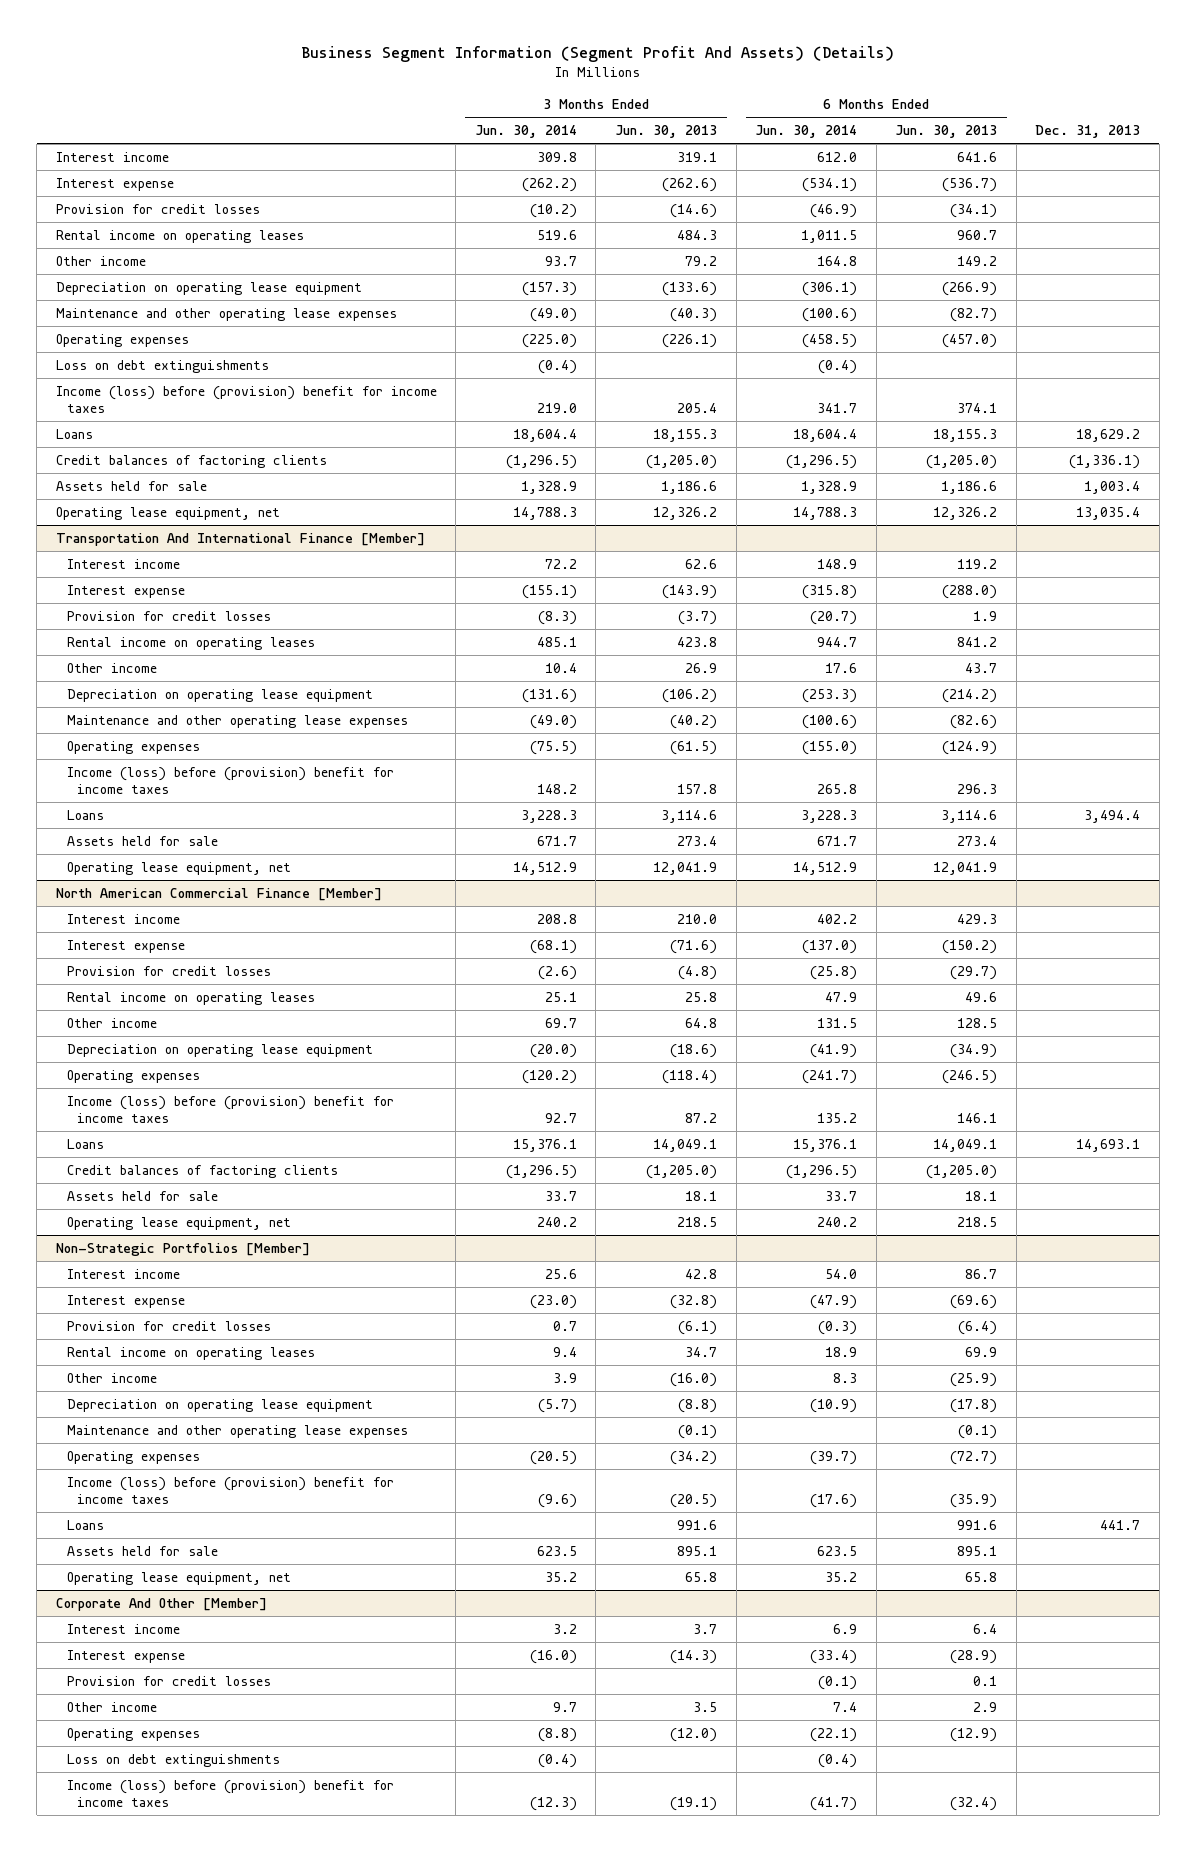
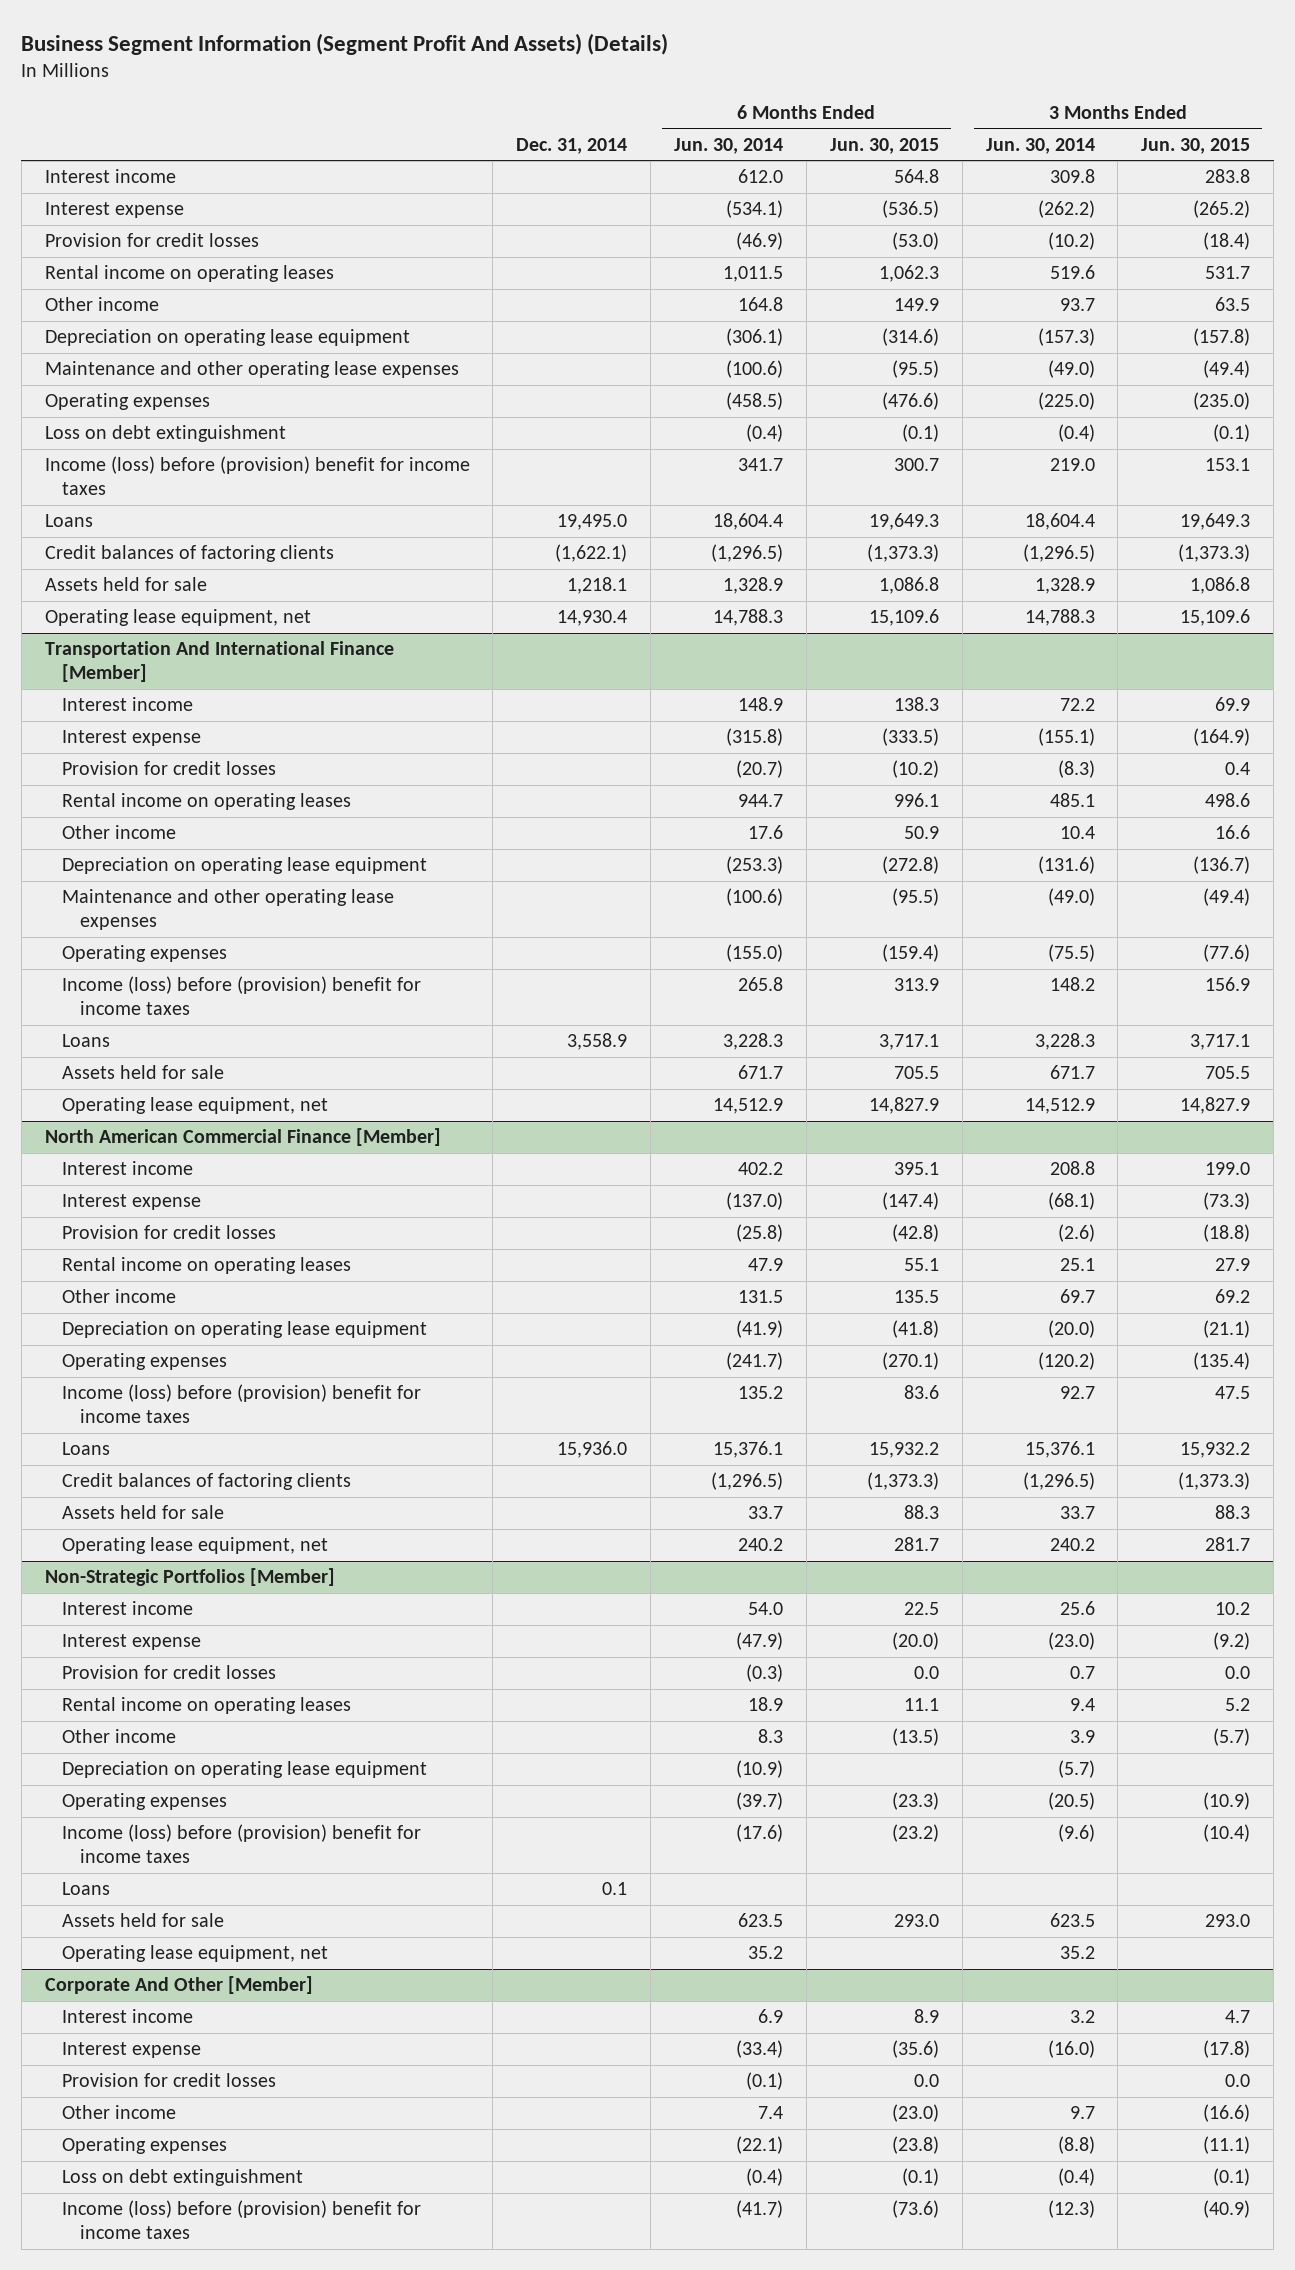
[614,124,717,138] Jun. 30, 2013 -> none
[895,124,998,138] Jun. 30, 2013 -> none
[1035,124,1141,138] Dec. 31, 2013 -> none
none -> [516,137,628,154] Dec. 31, 2014
none -> [829,137,939,154] Jun. 30, 2015
none -> [1141,137,1251,154] Jun. 30, 2015
[55,359,269,373] Loss on debt extinguishments -> [44,425,286,443] Loss on debt extinguishment
[66,1424,408,1438] Maintenance and other operating lease expenses -> none
[66,1753,280,1767] Loss on debt extinguishments -> [62,2169,304,2187] Loss on debt extinguishment

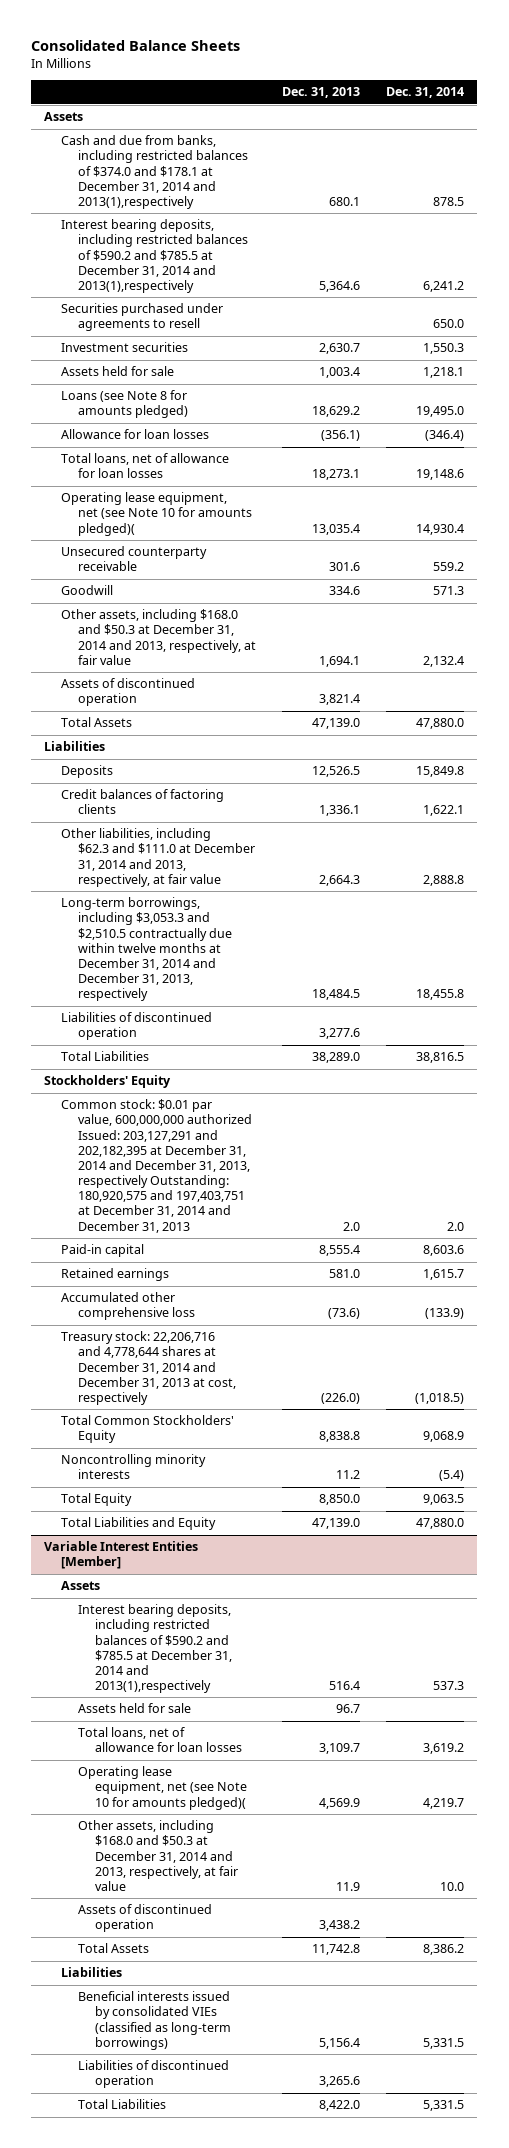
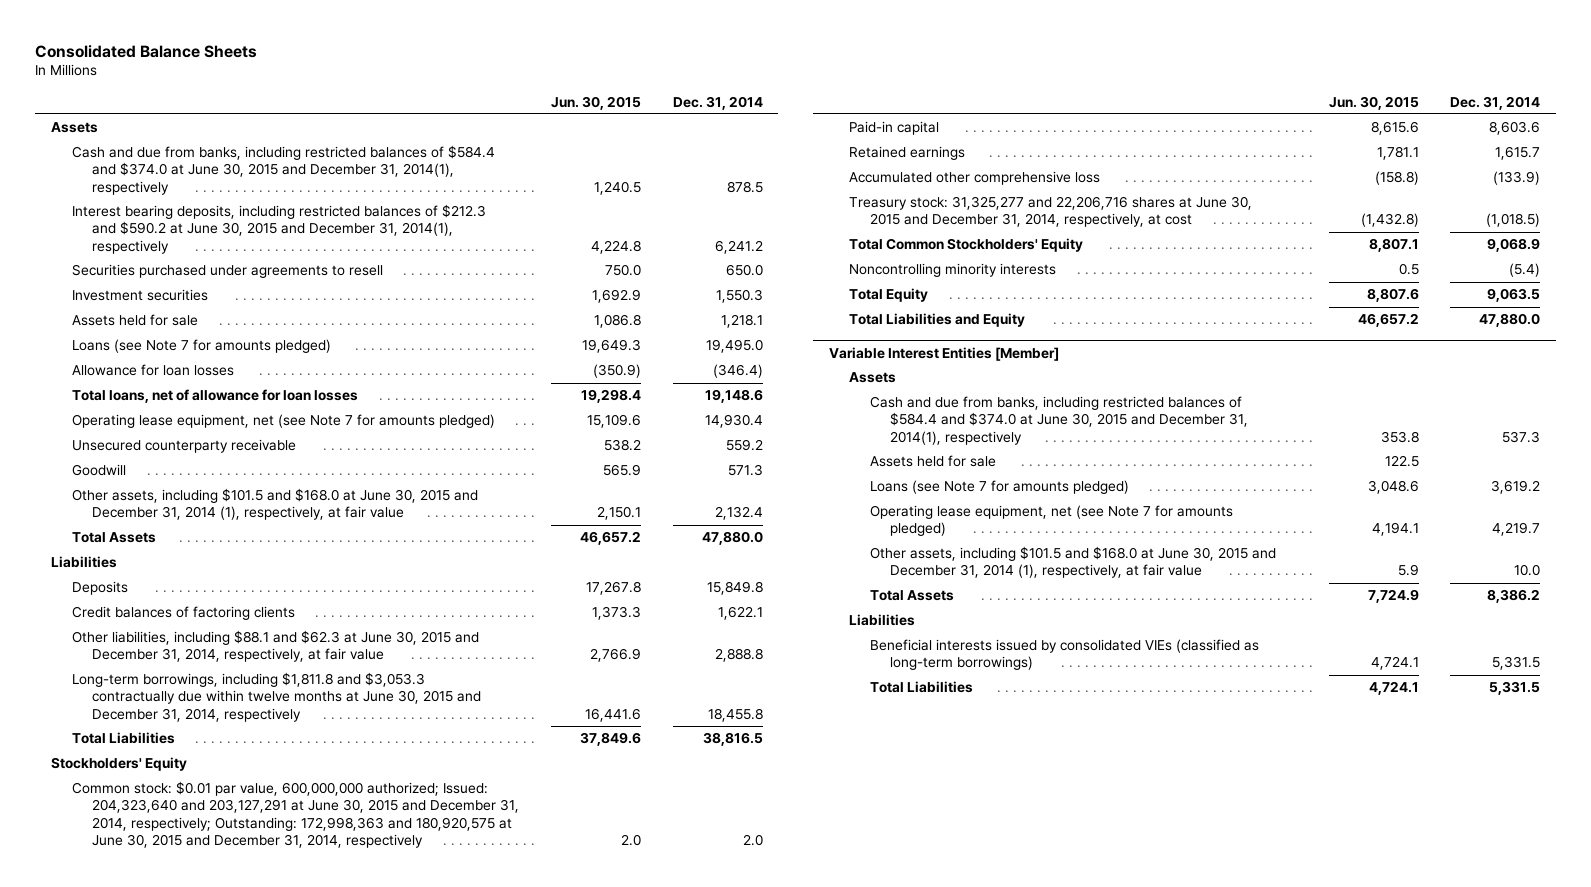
[282,87,361,99] Dec. 31, 2013 -> none
none -> [550,95,641,110] Jun. 30, 2015
[61,135,249,209] Cash and due from banks, including restricted balances of $374.0 and $178.1 at December 31, 2014 and 2013(1),respectively -> [71,145,495,195] Cash and due from banks, including restricted balances of $584.4 and $374.0 at June 30, 2015 and December 31, 2014(1), respectively
[61,219,249,293] Interest bearing deposits, including restricted balances of $590.2 and $785.5 at December 31, 2014 and 2013(1),respectively -> [71,204,486,254] Interest bearing deposits, including restricted balances of $212.3 and $590.2 at June 30, 2015 and December 31, 2014(1), respectively
[61,390,189,419] Loans (see Note 8 for amounts pledged) -> [71,339,331,354] Loans (see Note 7 for amounts pledged)
[61,492,253,536] Operating lease equipment, net (see Note 10 for amounts pledged)( -> [71,414,495,429] Operating lease equipment, net (see Note 7 for amounts pledged)
[61,678,196,707] Assets of discontinued operation -> none
[61,609,257,665] Other assets, including $168.0 and $50.3 at December 31, 2014 and 2013, respectively, at fair value -> [71,488,478,521] Other assets, including $101.5 and $168.0 at June 30, 2015 and December 31, 2014 (1), respectively, at fair value
[61,1012,213,1041] Liabilities of discontinued operation -> none
[61,828,256,887] Other liabilities, including $62.3 and $111.0 at December 31, 2014 and 2013, respectively, at fair value -> [71,630,479,663] Other liabilities, including $88.1 and $62.3 at June 30, 2015 and December 31, 2014, respectively, at fair value
[61,897,233,1002] Long-term borrowings, including $3,053.3 and $2,510.5 contractually due within twelve months at December 31, 2014 and December 31, 2013, respectively -> [71,672,482,722] Long-term borrowings, including $1,811.8 and $3,053.3 contractually due within twelve months at June 30, 2015 and December 31, 2014, respectively
[61,1099,253,1233] Common stock: $0.01 par value, 600,000,000 authorized Issued: 203,127,291 and 202,182,395 at December 31, 2014 and December 31, 2013, respectively Outstanding: 180,920,575 and 197,403,751 at December 31, 2014 and December 31, 2013 -> [71,781,520,848] Common stock: $0.01 par value, 600,000,000 authorized; Issued: 204,323,640 and 203,127,291 at June 30, 2015 and December 31, 2014, respectively; Outstanding: 172,998,363 and 180,920,575 at June 30, 2015 and December 31, 2014, respectively
[61,1331,237,1405] Treasury stock: 22,206,716 and 4,778,644 shares at December 31, 2014 and December 31, 2013 at cost, respectively -> [849,196,1253,228] Treasury stock: 31,325,277 and 22,206,716 shares at June 30, 2015 and December 31, 2014, respectively, at cost
[78,1604,233,1694] Interest bearing deposits, including restricted balances of $590.2 and $785.5 at December 31, 2014 and 2013(1),respectively -> [869,396,1249,445] Cash and due from banks, including restricted balances of $584.4 and $374.0 at June 30, 2015 and December 31, 2014(1), respectively
[78,1904,213,1933] Assets of discontinued operation -> none
[78,1727,243,1753] Total loans, net of allowance for loan losses -> [869,480,1129,495] Loans (see Note 7 for amounts pledged)
[78,1766,248,1810] Operating lease equipment, net (see Note 10 for amounts pledged)( -> [869,505,1233,537] Operating lease equipment, net (see Note 7 for amounts pledged)
[78,1820,239,1891] Other assets, including $168.0 and $50.3 at December 31, 2014 and 2013, respectively, at fair value -> [869,546,1276,579] Other assets, including $101.5 and $168.0 at June 30, 2015 and December 31, 2014 (1), respectively, at fair value
[78,2060,230,2089] Liabilities of discontinued operation -> none

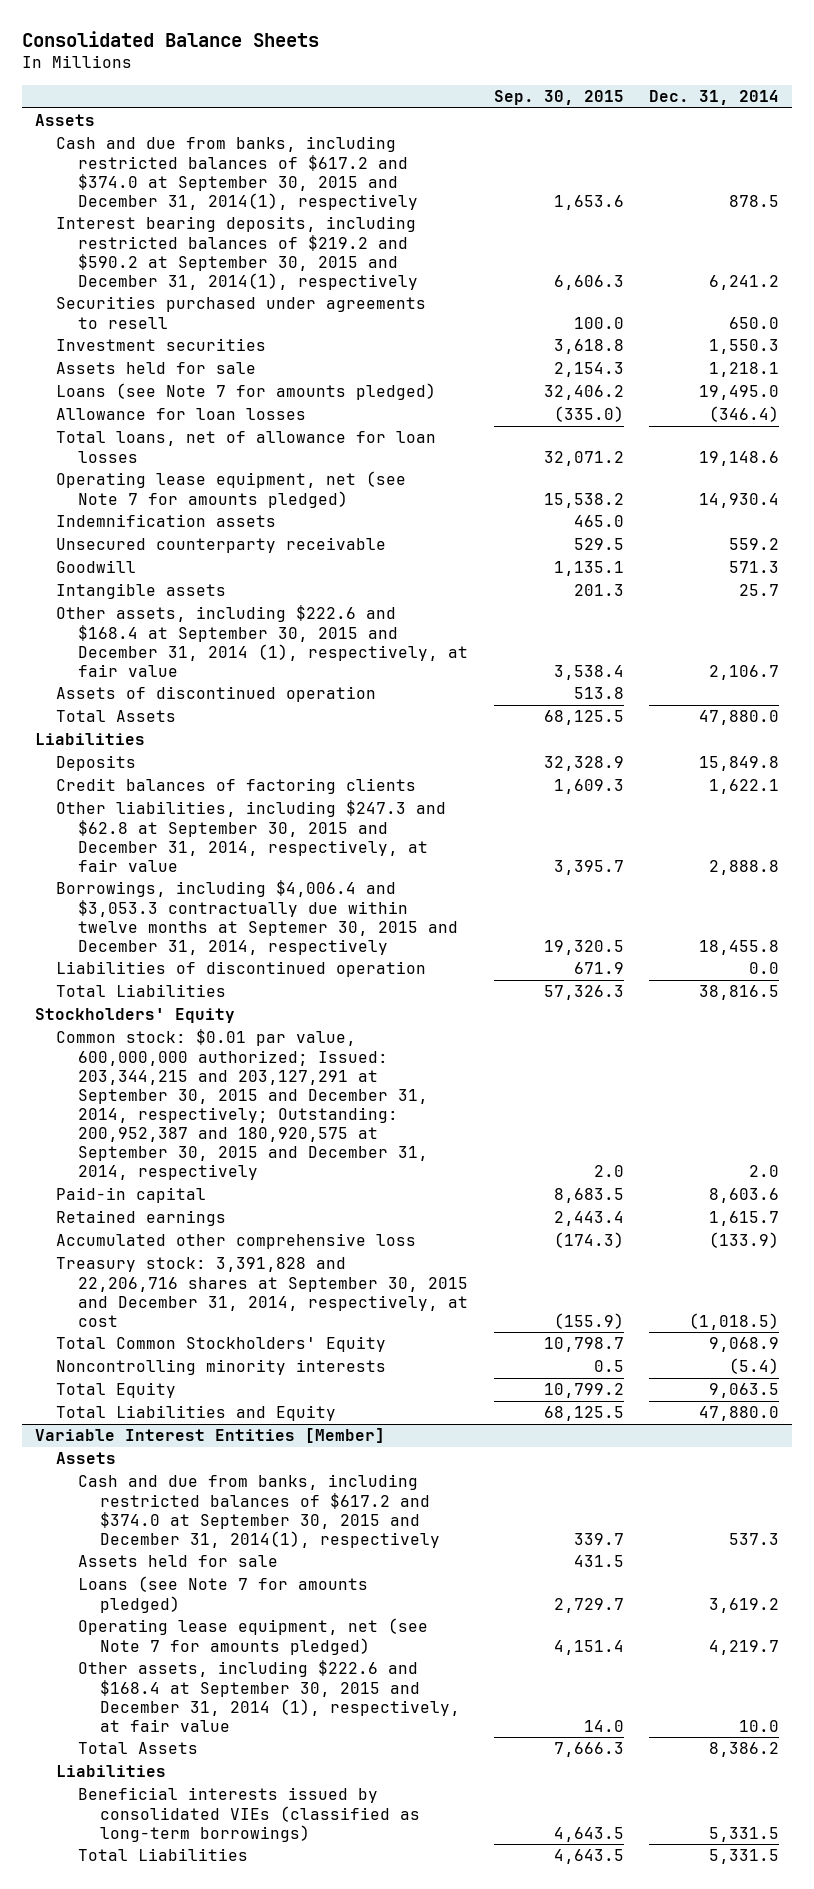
[550,95,641,110] Jun. 30, 2015 -> none
none -> [493,89,624,105] Sep. 30, 2015
[71,145,495,195] Cash and due from banks, including restricted balances of $584.4 and $374.0 at June 30, 2015 and December 31, 2014(1), respectively -> [56,136,419,210] Cash and due from banks, including restricted balances of $617.2 and $374.0 at September 30, 2015 and December 31, 2014(1), respectively
[71,204,486,254] Interest bearing deposits, including restricted balances of $212.3 and $590.2 at June 30, 2015 and December 31, 2014(1), respectively -> [56,216,419,290] Interest bearing deposits, including restricted balances of $219.2 and $590.2 at September 30, 2015 and December 31, 2014(1), respectively
none -> [56,514,277,528] Indemnification assets
none -> [56,583,227,600] Intangible assets
[71,488,478,521] Other assets, including $101.5 and $168.0 at June 30, 2015 and December 31, 2014 (1), respectively, at fair value -> [56,605,469,677] Other assets, including $222.6 and $168.4 at September 30, 2015 and December 31, 2014 (1), respectively, at fair value
[714,506,763,521] 2,132.4 -> [709,664,780,680] 2,106.7
none -> [56,686,377,703] Assets of discontinued operation
[71,630,479,663] Other liabilities, including $88.1 and $62.3 at June 30, 2015 and December 31, 2014, respectively, at fair value -> [56,800,447,872] Other liabilities, including $247.3 and $62.8 at September 30, 2015 and December 31, 2014, respectively, at fair value
[71,672,482,722] Long-term borrowings, including $1,811.8 and $3,053.3 contractually due within twelve months at June 30, 2015 and December 31, 2014, respectively -> [56,880,459,955] Borrowings, including $4,006.4 and $3,053.3 contractually due within twelve months at Septemer 30, 2015 and December 31, 2014, respectively
none -> [56,961,427,978] Liabilities of discontinued operation
[71,781,520,848] Common stock: $0.01 par value, 600,000,000 authorized; Issued: 204,323,640 and 203,127,291 at June 30, 2015 and December 31, 2014, respectively; Outstanding: 172,998,363 and 180,920,575 at June 30, 2015 and December 31, 2014, respectively -> [56,1029,429,1181] Common stock: $0.01 par value, 600,000,000 authorized; Issued: 203,344,215 and 203,127,291 at September 30, 2015 and December 31, 2014, respectively; Outstanding: 200,952,387 and 180,920,575 at September 30, 2015 and December 31, 2014, respectively
[849,196,1253,228] Treasury stock: 31,325,277 and 22,206,716 shares at June 30, 2015 and December 31, 2014, respectively, at cost -> [56,1257,469,1327] Treasury stock: 3,391,828 and 22,206,716 shares at September 30, 2015 and December 31, 2014, respectively, at cost
[869,396,1249,445] Cash and due from banks, including restricted balances of $584.4 and $374.0 at June 30, 2015 and December 31, 2014(1), respectively -> [78,1474,440,1548] Cash and due from banks, including restricted balances of $617.2 and $374.0 at September 30, 2015 and December 31, 2014(1), respectively
[869,546,1276,579] Other assets, including $101.5 and $168.0 at June 30, 2015 and December 31, 2014 (1), respectively, at fair value -> [78,1660,460,1732] Other assets, including $222.6 and $168.4 at September 30, 2015 and December 31, 2014 (1), respectively, at fair value

